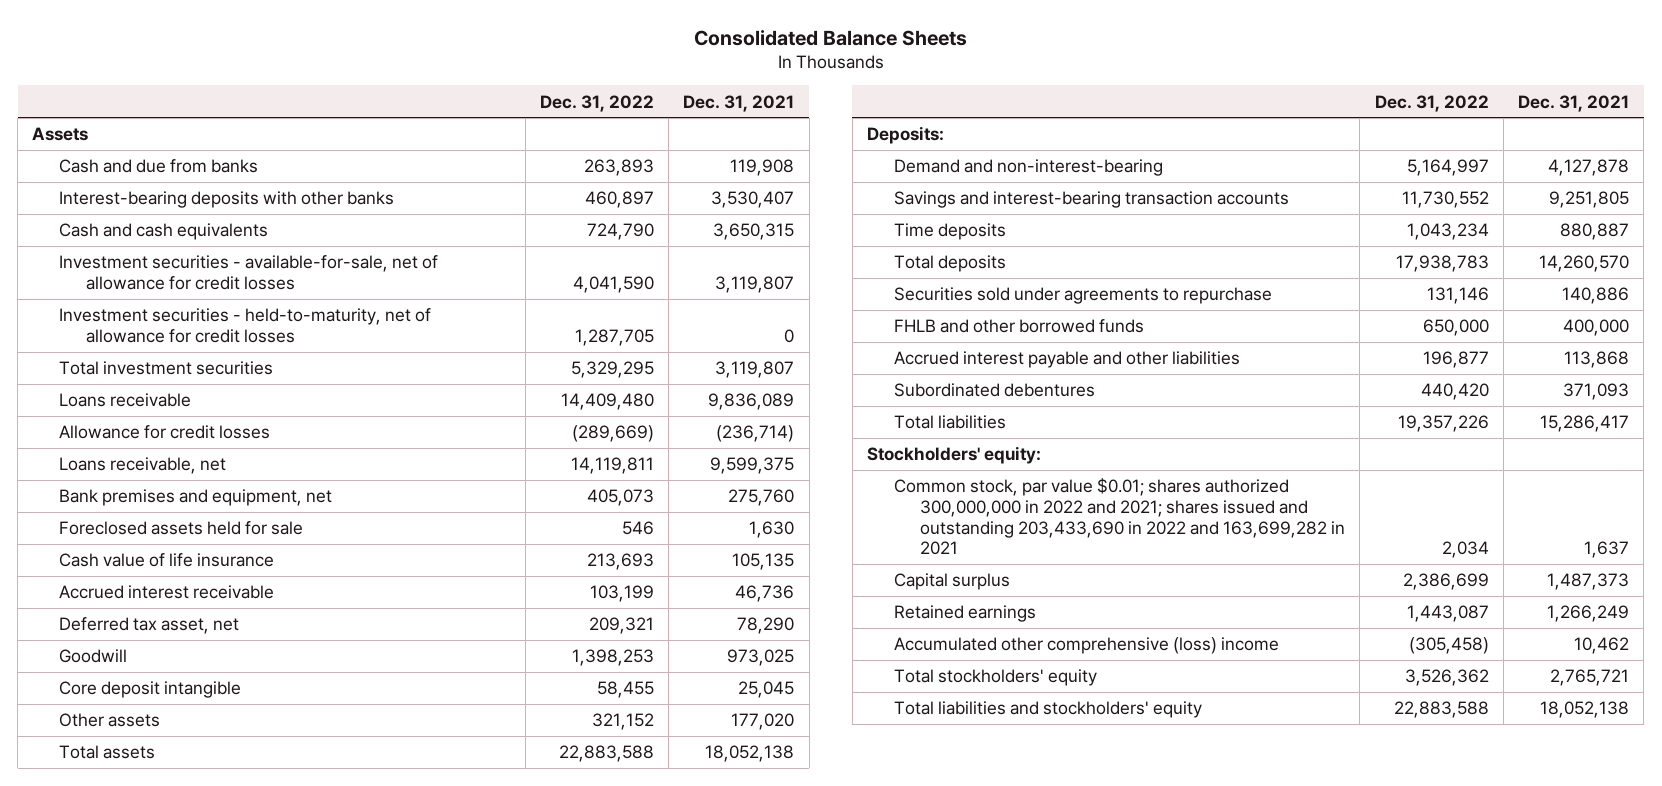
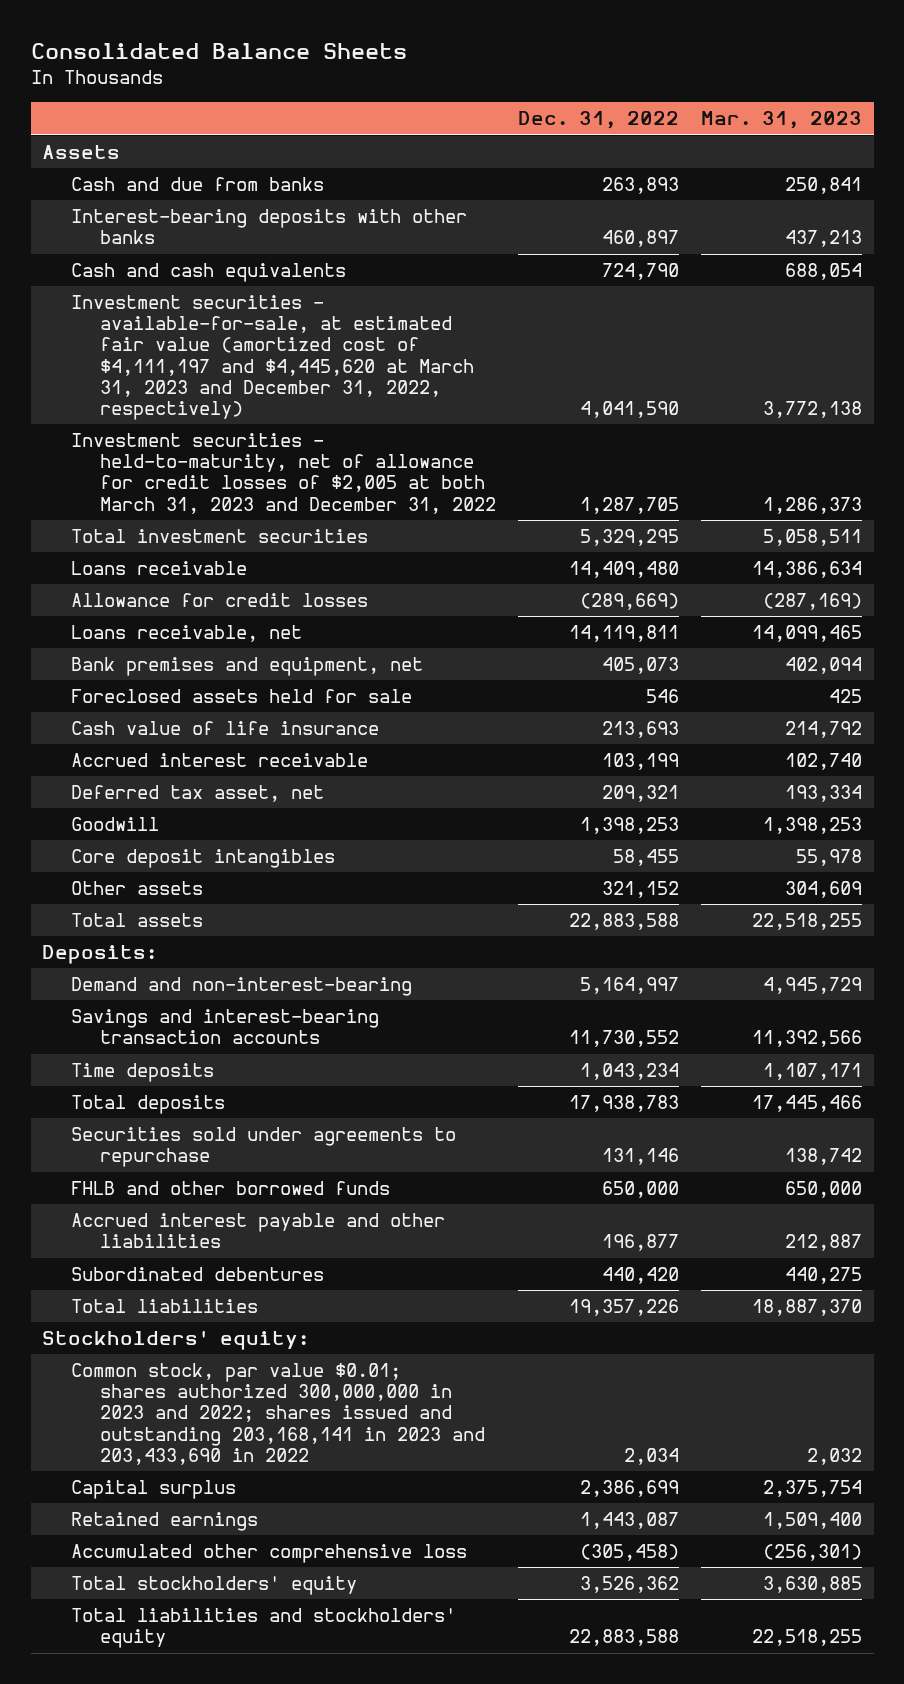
[683,94,795,112] Dec. 31, 2021 -> none
none -> [701,111,863,130] Mar. 31, 2023
[58,255,438,290] Investment securities - available-for-sale, net of allowance for credit losses -> [70,295,474,420] Investment securities - available-for-sale, at estimated fair value (amortized cost of $4,111,197 and $4,445,620 at March 31, 2023 and December 31, 2022, respectively)
[58,308,431,343] Investment securities - held-to-maturity, net of allowance for credit losses -> [70,433,496,514] Investment securities - held-to-maturity, net of allowance for credit losses of $2,005 at both March 31, 2023 and December 31, 2022
[58,681,241,699] Core deposit intangible -> [70,849,335,869] Core deposit intangibles
[893,478,1346,556] Common stock, par value $0.01; shares authorized 300,000,000 in 2022 and 2021; shares issued and outstanding 203,433,690 in 2022 and 163,699,282 in 2021 -> [70,1363,485,1465] Common stock, par value $0.01; shares authorized 300,000,000 in 2023 and 2022; shares issued and outstanding 203,168,141 in 2023 and 203,433,690 in 2022
[893,637,1279,655] Accumulated other comprehensive (loss) income -> [70,1544,467,1564] Accumulated other comprehensive loss

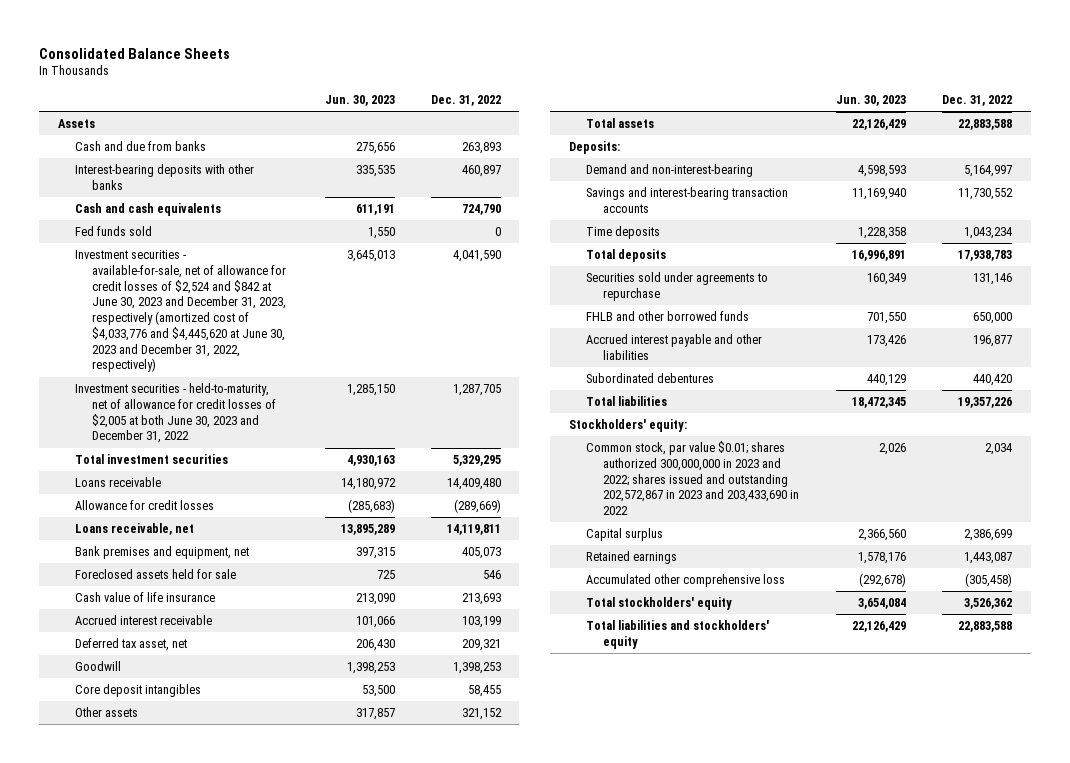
[701,111,863,130] Mar. 31, 2023 -> none
none -> [324,94,395,106] Jun. 30, 2023
none -> [74,226,152,237] Fed funds sold
[70,295,474,420] Investment securities - available-for-sale, at estimated fair value (amortized cost of $4,111,197 and $4,445,620 at March 31, 2023 and December 31, 2022, respectively) -> [74,250,286,373] Investment securities - available-for-sale, net of allowance for credit losses of $2,524 and $842 at June 30, 2023 and December 31, 2023, respectively (amortized cost of $4,033,776 and $4,445,620 at June 30, 2023 and December 31, 2022, respectively)
[70,433,496,514] Investment securities - held-to-maturity, net of allowance for credit losses of $2,005 at both March 31, 2023 and December 31, 2022 -> [74,383,276,444] Investment securities - held-to-maturity, net of allowance for credit losses of $2,005 at both June 30, 2023 and December 31, 2022
[70,1363,485,1465] Common stock, par value $0.01; shares authorized 300,000,000 in 2023 and 2022; shares issued and outstanding 203,168,141 in 2023 and 203,433,690 in 2022 -> [585,441,800,516] Common stock, par value $0.01; shares authorized 300,000,000 in 2023 and 2022; shares issued and outstanding 202,572,867 in 2023 and 203,433,690 in 2022

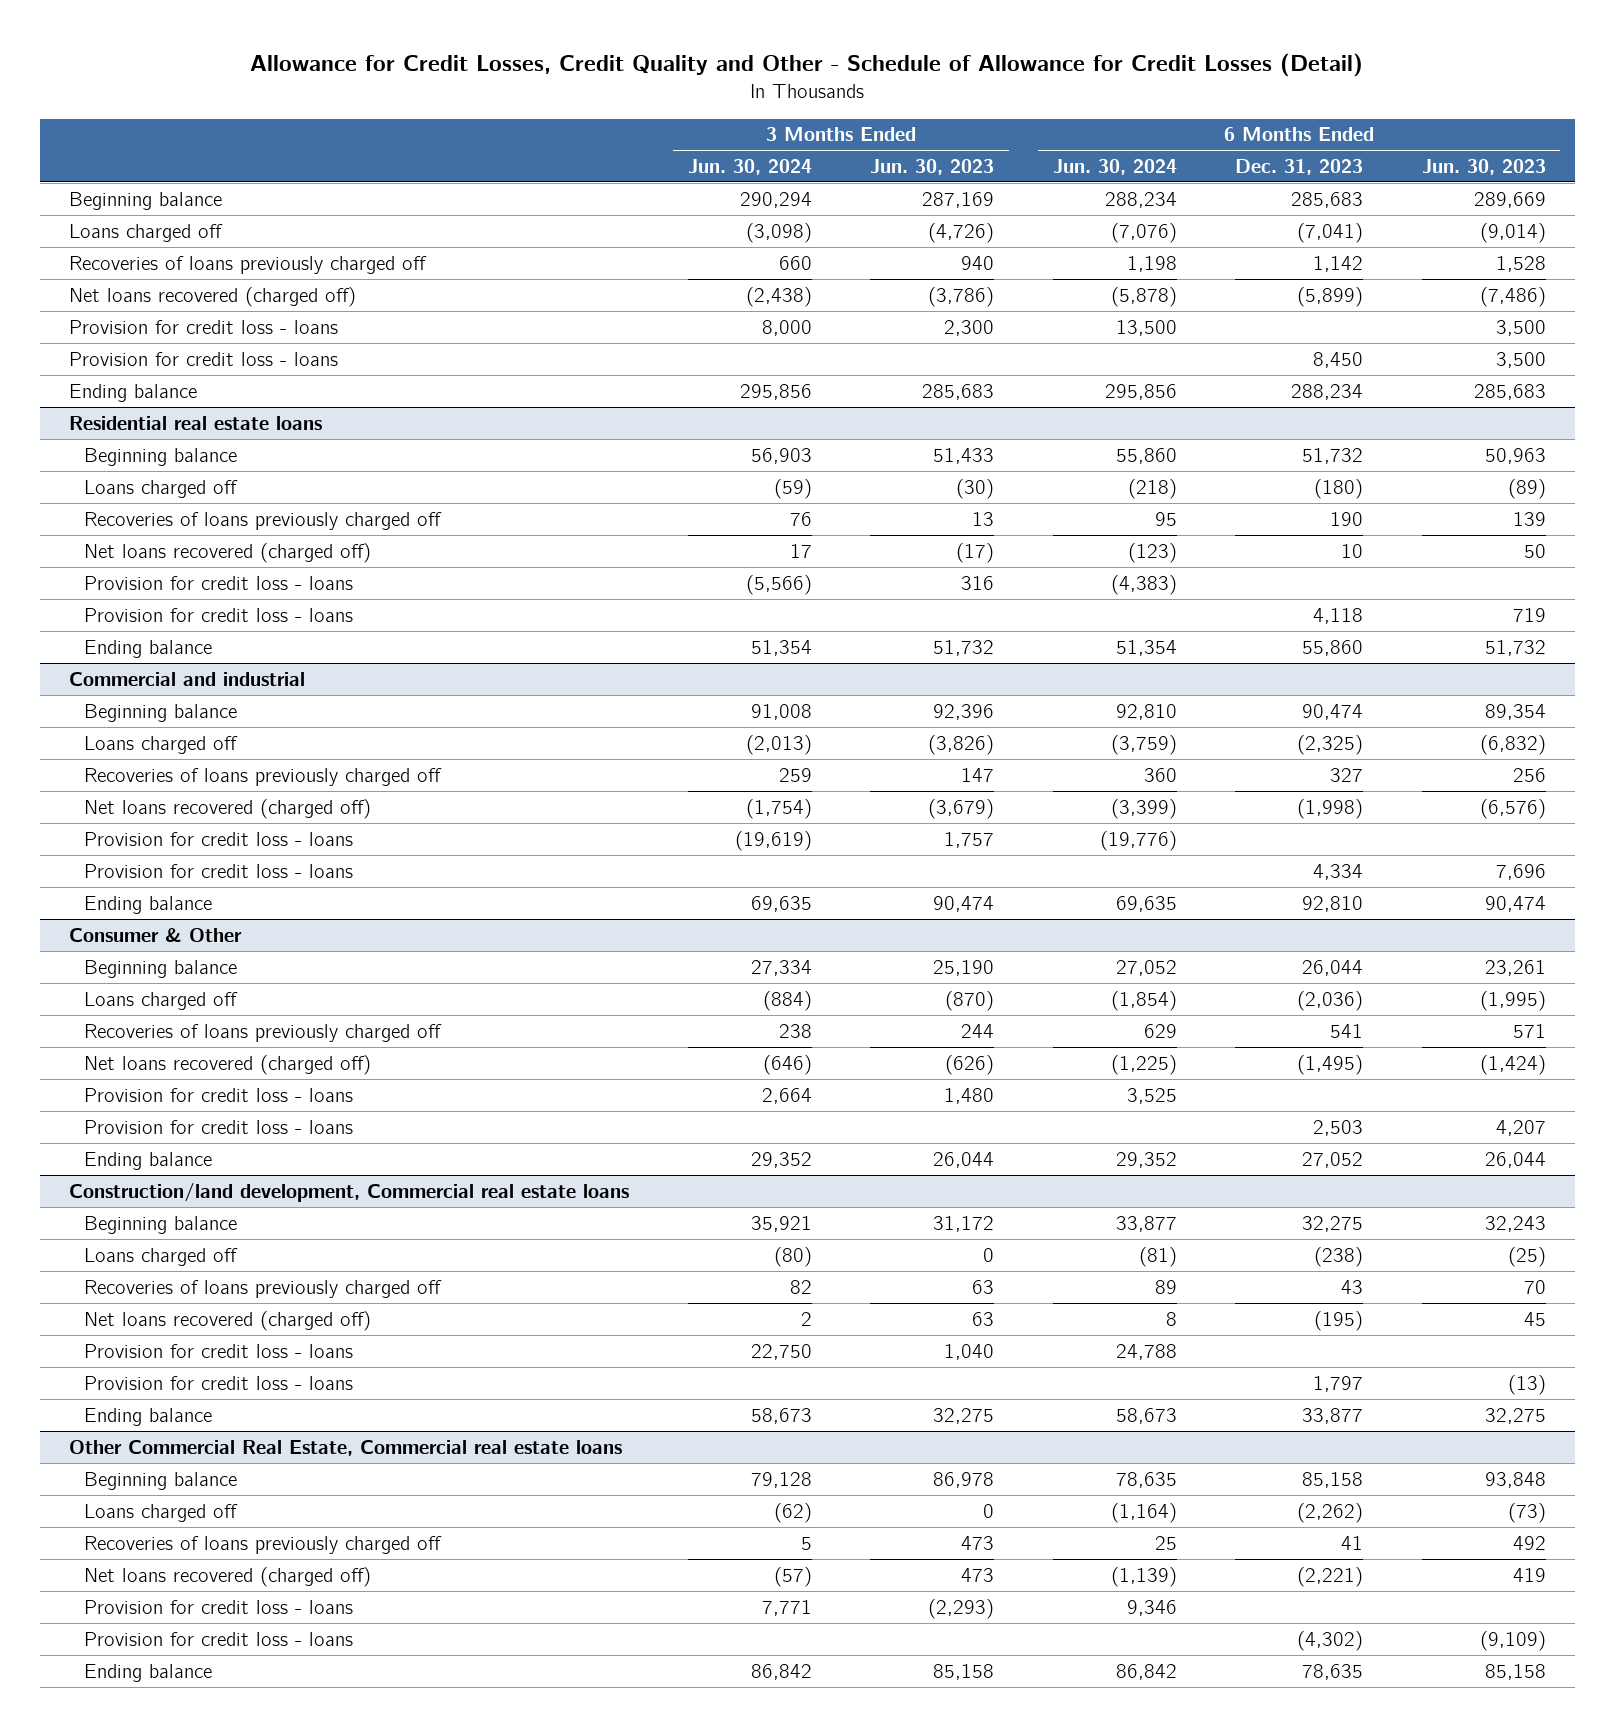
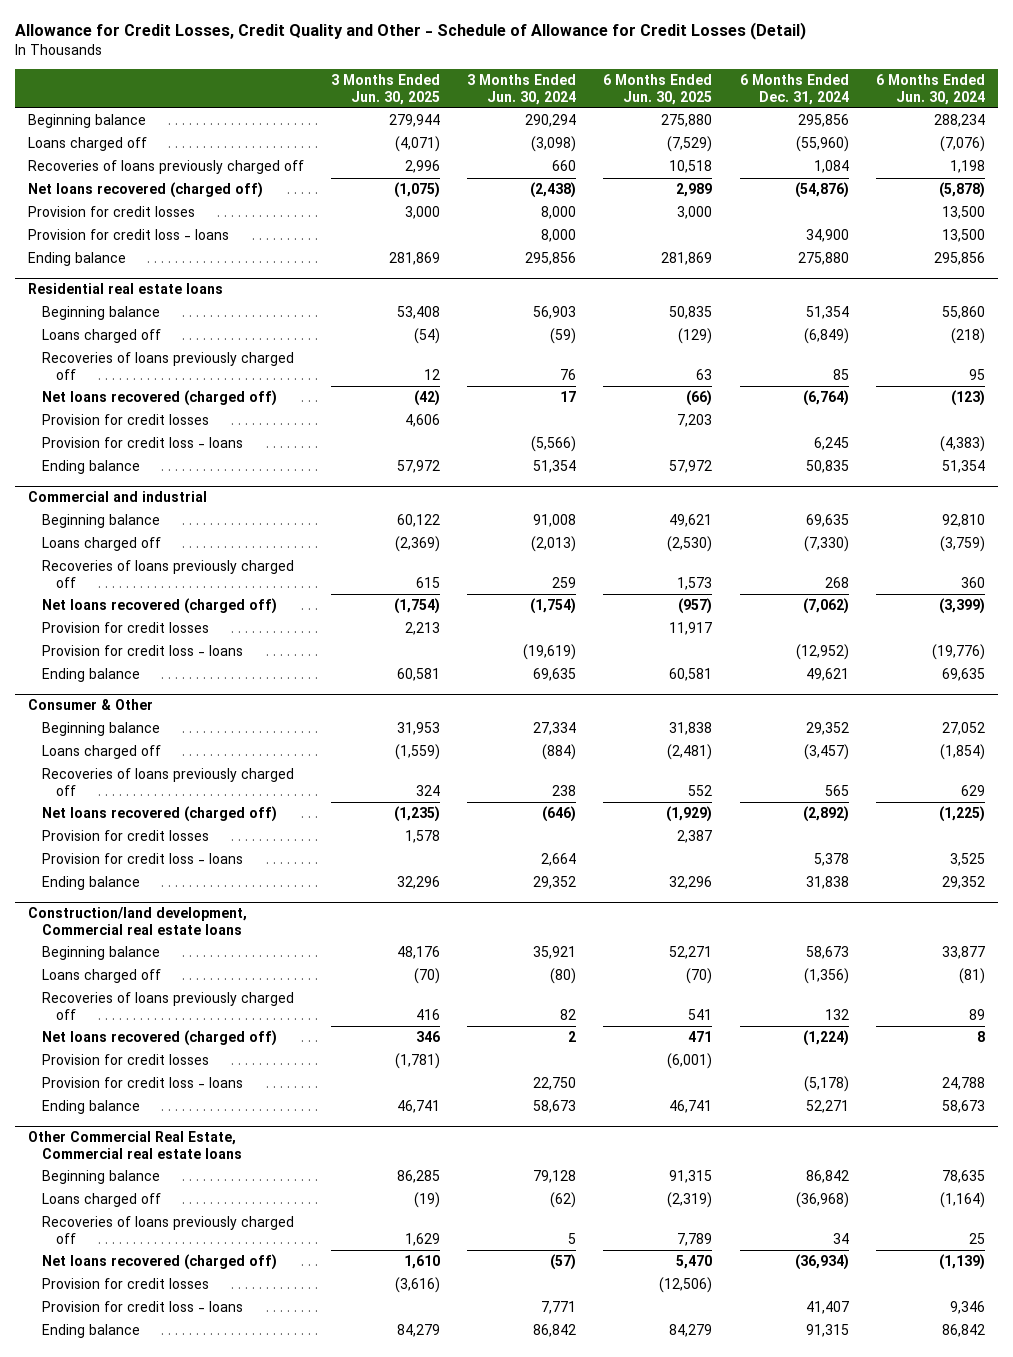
[870,158,995,175] Jun. 30, 2023 -> none
[1235,158,1364,175] Dec. 31, 2023 -> none
[1421,158,1546,175] Jun. 30, 2023 -> none
none -> [331,74,441,105] 3 Months Ended Jun. 30, 2025
none -> [603,74,713,105] 6 Months Ended Jun. 30, 2025
none -> [739,74,849,105] 6 Months Ended Dec. 31, 2024
none -> [28,206,196,218] Provision for credit losses
[69,351,339,366] Provision for credit loss - loans -> none
none -> [42,414,210,426] Provision for credit losses
[84,607,354,622] Provision for credit loss - loans -> none
none -> [42,622,210,634] Provision for credit losses
[84,863,354,878] Provision for credit loss - loans -> none
none -> [42,830,210,842] Provision for credit losses
[84,1119,354,1134] Provision for credit loss - loans -> none
none -> [42,1054,210,1066] Provision for credit losses
[84,1375,354,1390] Provision for credit loss - loans -> none
none -> [42,1278,210,1290] Provision for credit losses
[84,1631,354,1646] Provision for credit loss - loans -> none

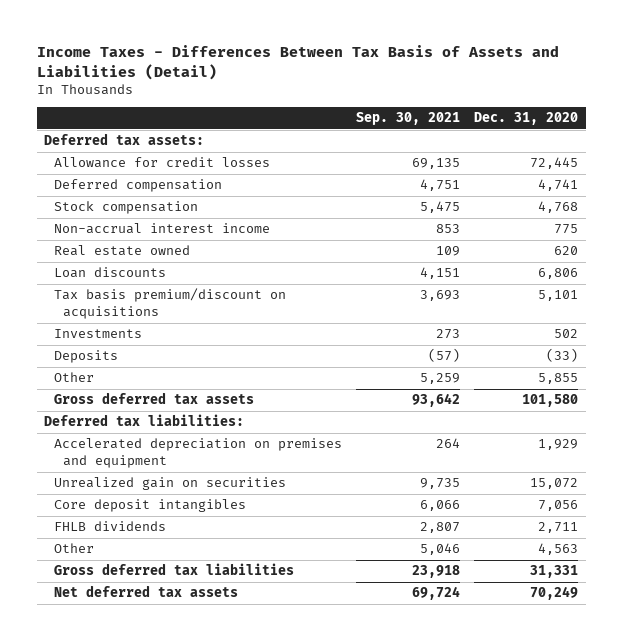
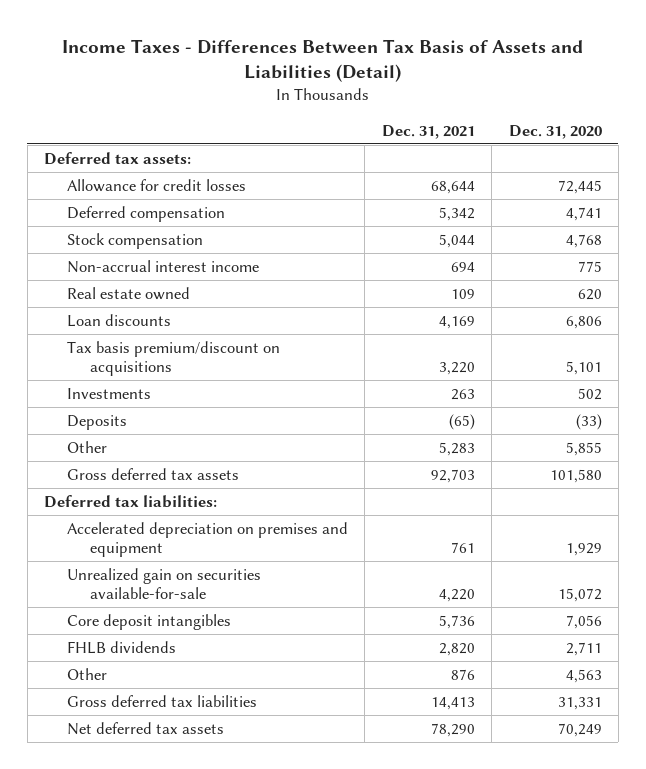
[356,112,461,126] Sep. 30, 2021 -> none
none -> [381,124,475,139] Dec. 31, 2021
[53,477,286,491] Unrealized gain on securities -> [67,568,262,600] Unrealized gain on securities available-for-sale

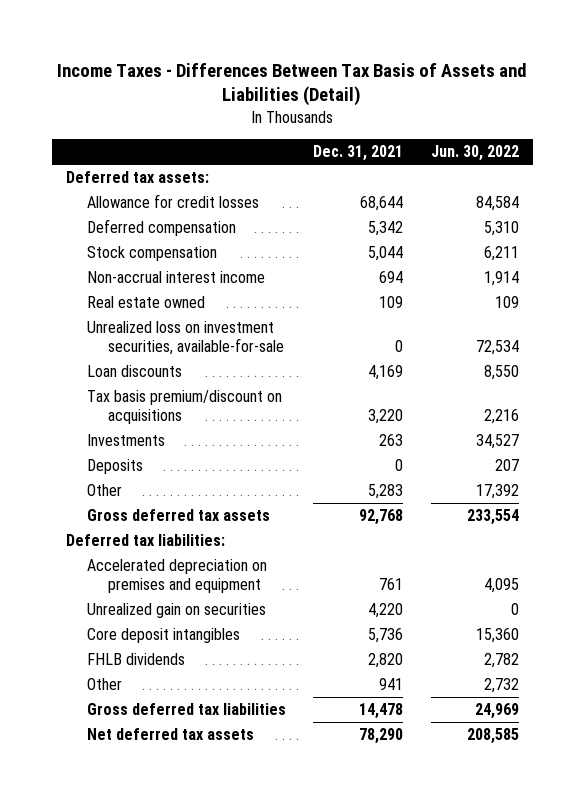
[508,124,602,139] Dec. 31, 2020 -> none
none -> [430,145,519,162] Jun. 30, 2022
none -> [86,321,284,355] Unrealized loss on investment securities, available-for-sale
[448,414,475,431] (65) -> [395,459,404,472] 0
[430,469,475,484] 92,703 -> [359,509,404,526] 92,768
[67,568,262,600] Unrealized gain on securities available-for-sale -> [86,603,266,619] Unrealized gain on securities
[450,669,475,681] 876 -> [379,678,404,691] 941
[430,697,475,711] 14,413 -> [359,703,404,720] 14,478

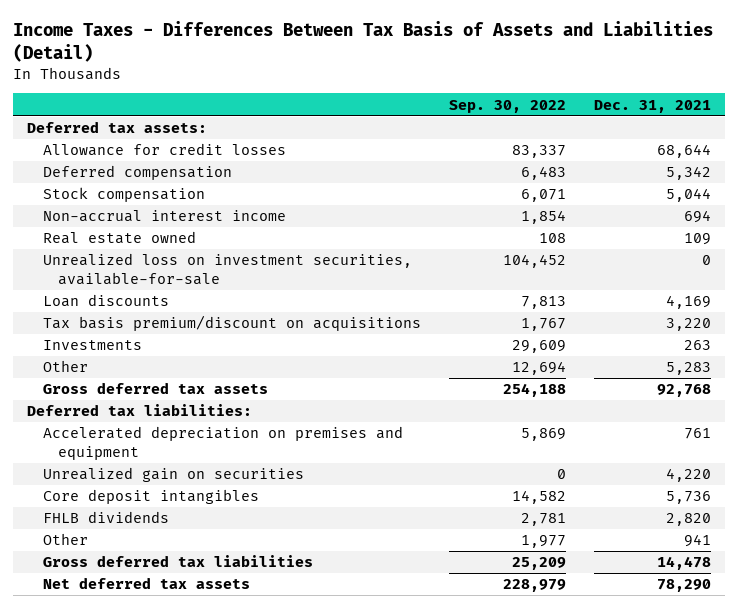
[430,145,519,162] Jun. 30, 2022 -> none
none -> [448,99,566,113] Sep. 30, 2022
[86,459,143,475] Deposits -> none

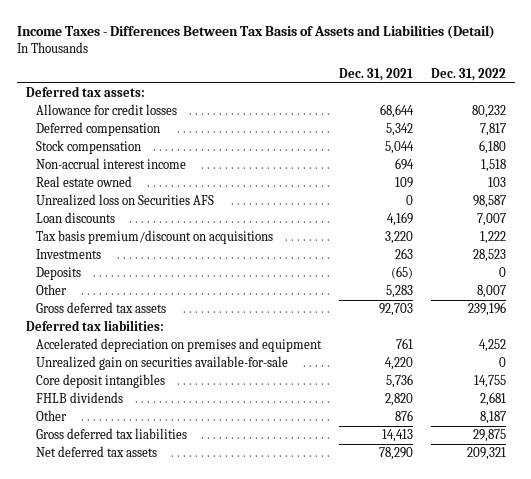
[448,99,566,113] Sep. 30, 2022 -> none
none -> [430,68,506,82] Dec. 31, 2022
[42,253,412,285] Unrealized loss on investment securities, available-for-sale -> none
none -> [35,194,214,207] Unrealized loss on Securities AFS
none -> [35,267,81,281] Deposits
[657,384,712,398] 92,768 -> [378,303,413,317] 92,703
[42,467,304,483] Unrealized gain on securities -> [35,356,288,371] Unrealized gain on securities available-for-sale
[684,534,712,548] 941 -> [394,410,413,422] 876
[657,556,712,571] 14,478 -> [381,429,413,443] 14,413

